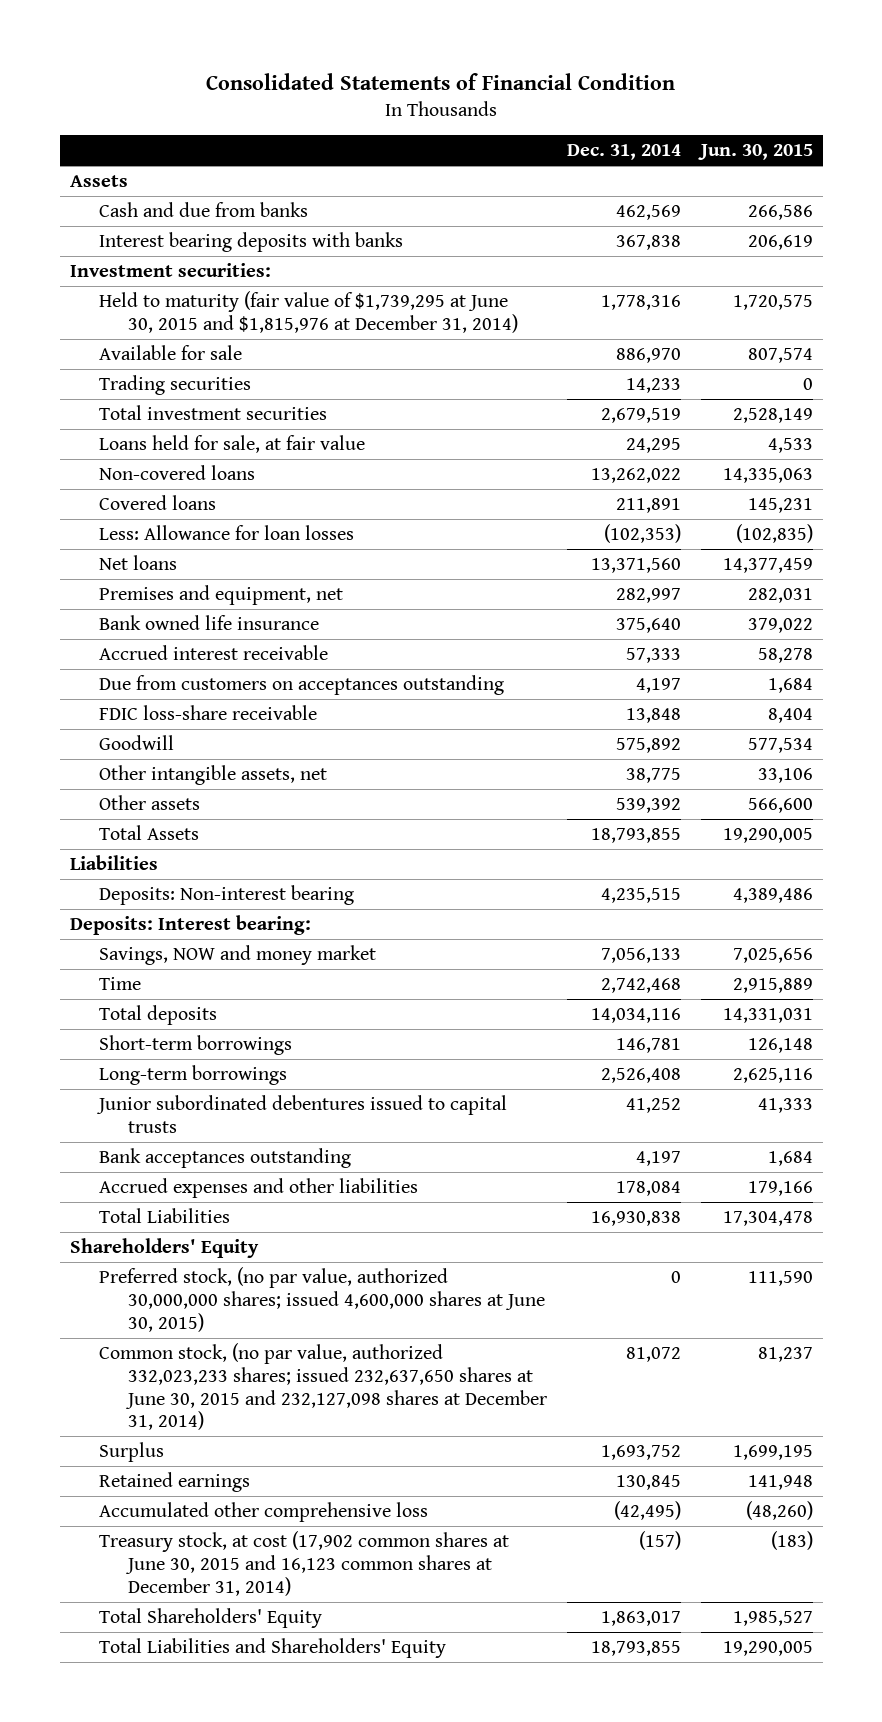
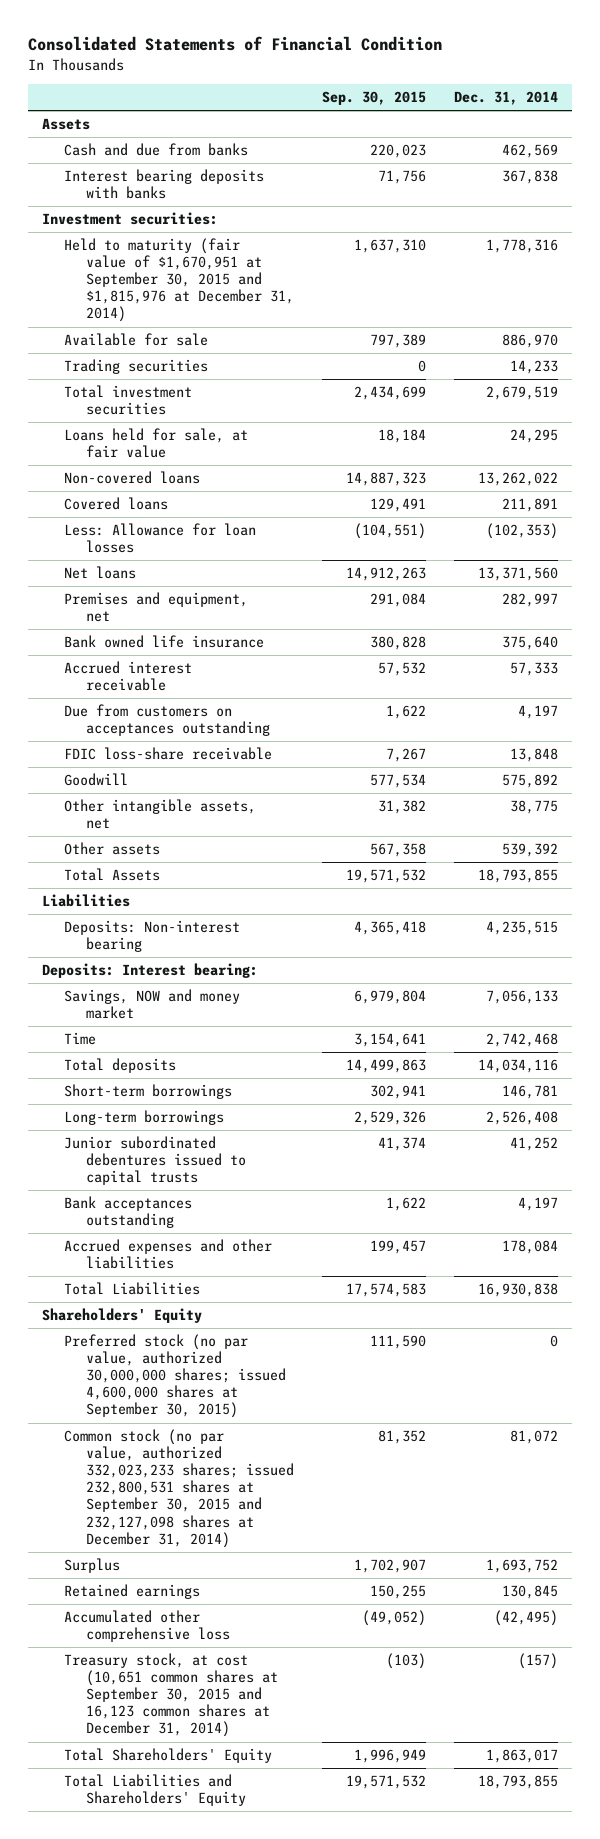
[697,144,813,161] Jun. 30, 2015 -> none
none -> [321,91,426,106] Sep. 30, 2015
[98,291,518,333] Held to maturity (fair value of $1,739,295 at June 30, 2015 and $1,815,976 at December 31, 2014) -> [63,238,294,323] Held to maturity (fair value of $1,670,951 at September 30, 2015 and $1,815,976 at December 31, 2014)
[98,1267,545,1332] Preferred stock, (no par value, authorized 30,000,000 shares; issued 4,600,000 shares at June 30, 2015) -> [63,1334,286,1419] Preferred stock (no par value, authorized 30,000,000 shares; issued 4,600,000 shares at September 30, 2015)
[98,1343,547,1431] Common stock, (no par value, authorized 332,023,233 shares; issued 232,637,650 shares at June 30, 2015 and 232,127,098 shares at December 31, 2014) -> [63,1429,294,1548] Common stock (no par value, authorized 332,023,233 shares; issued 232,800,531 shares at September 30, 2015 and 232,127,098 shares at December 31, 2014)
[98,1531,509,1596] Treasury stock, at cost (17,902 common shares at June 30, 2015 and 16,123 common shares at December 31, 2014) -> [63,1653,278,1738] Treasury stock, at cost (10,651 common shares at September 30, 2015 and 16,123 common shares at December 31, 2014)

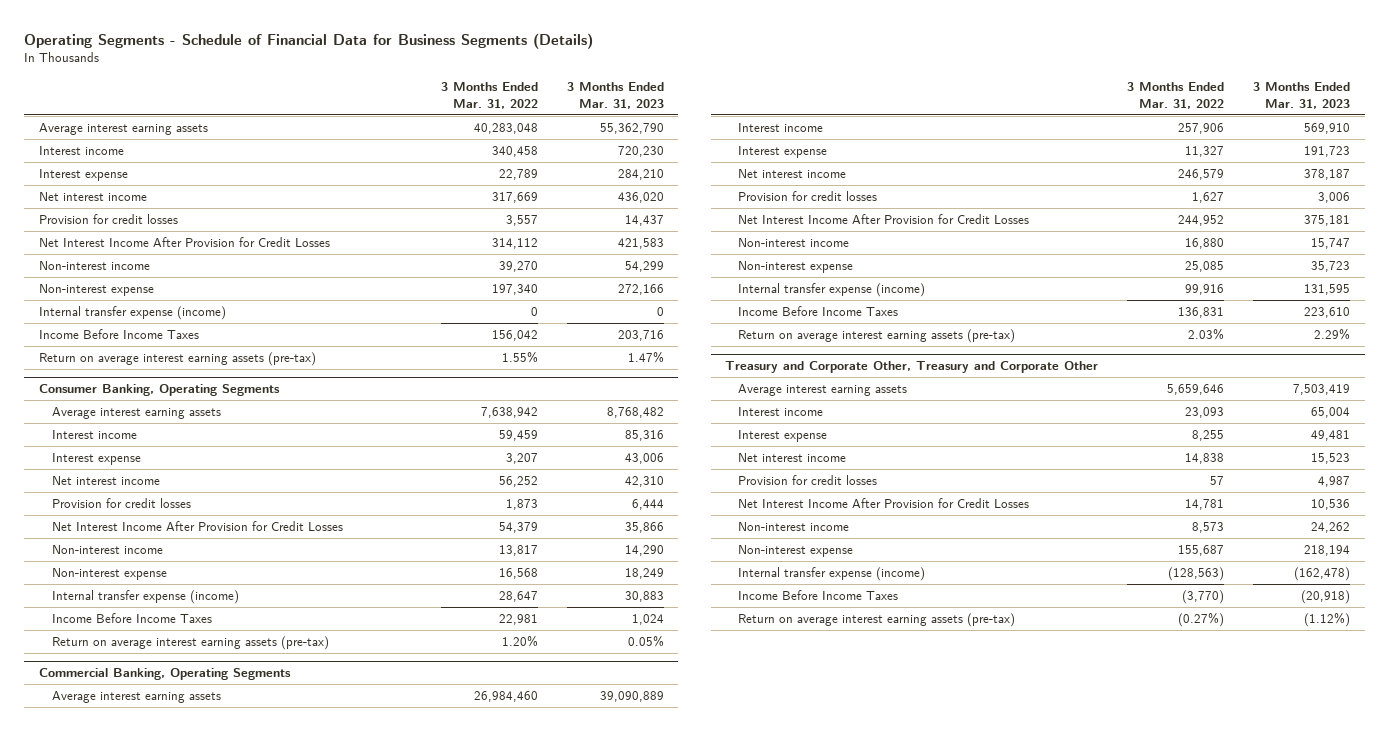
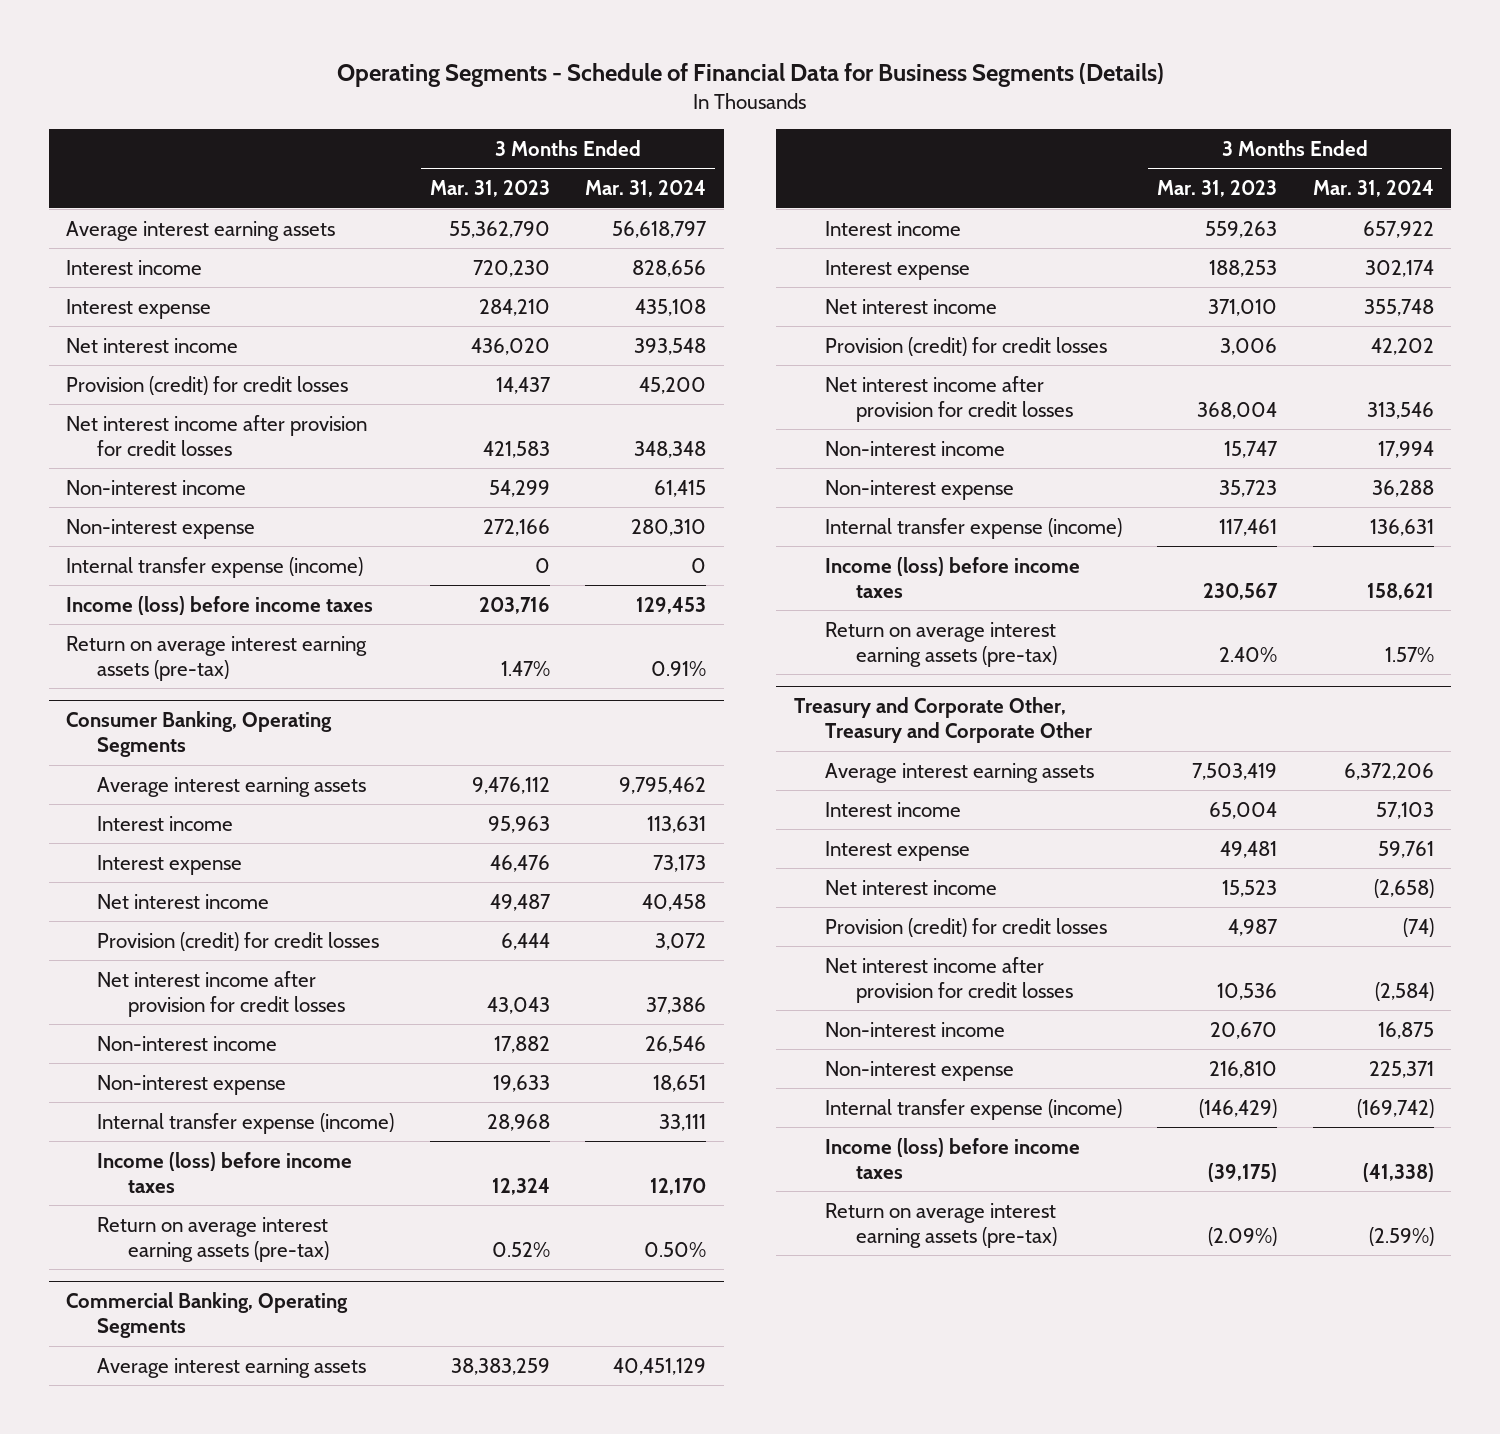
[440,82,538,109] 3 Months Ended Mar. 31, 2022 -> none
none -> [585,180,707,198] Mar. 31, 2024
[38,213,178,224] Provision for credit losses -> [66,375,349,395] Provision (credit) for credit losses
[38,236,330,247] Net Interest Income After Provision for Credit Losses -> [66,414,368,456] Net interest income after provision for credit losses
[38,328,199,339] Income Before Income Taxes -> [66,595,374,615] Income (loss) before income taxes
[606,406,664,418] 8,768,482 -> [471,776,550,794] 9,476,112
[624,429,664,441] 85,316 -> [487,815,550,833] 95,963
[624,452,664,464] 43,006 -> [489,854,550,872] 46,476
[624,475,664,487] 42,310 -> [489,893,551,911] 49,487
[51,497,191,508] Provision for credit losses -> [97,931,380,951] Provision (credit) for credit losses
[51,520,343,531] Net Interest Income After Provision for Credit Losses -> [97,970,346,1017] Net interest income after provision for credit losses
[624,521,664,533] 35,866 -> [486,996,550,1014] 43,043
[624,544,664,556] 14,290 -> [493,1035,550,1053] 17,882
[624,567,664,579] 18,249 -> [492,1074,550,1092] 19,633
[624,590,664,602] 30,883 -> [486,1113,550,1131] 28,968
[51,612,212,623] Income Before Income Taxes -> [97,1151,353,1193] Income (loss) before income taxes
[631,613,664,625] 1,024 -> [491,1177,550,1195] 12,324
[627,634,664,647] 0.05% -> [491,1241,550,1257] 0.52%
[599,690,664,702] 39,090,889 -> [450,1357,550,1375] 38,383,259
[1304,122,1351,134] 569,910 -> [1205,220,1278,238] 559,263
[1304,145,1351,157] 191,723 -> [1209,259,1278,277] 188,253
[1304,168,1351,180] 378,187 -> [1208,298,1278,316] 371,010
[738,190,878,201] Provision for credit losses -> [824,336,1107,356] Provision (credit) for credit losses
[738,213,1030,224] Net Interest Income After Provision for Credit Losses -> [824,375,1073,422] Net interest income after provision for credit losses
[1304,214,1351,226] 375,181 -> [1197,401,1278,419] 368,004
[1304,283,1351,295] 131,595 -> [1219,518,1278,536] 117,461
[738,305,899,316] Income Before Income Taxes -> [824,556,1080,598] Income (loss) before income taxes
[1304,306,1351,318] 223,610 -> [1203,582,1279,600] 230,567
[1314,327,1351,340] 2.29% -> [1219,646,1278,662] 2.40%
[738,474,878,485] Provision for credit losses -> [824,917,1107,937] Provision (credit) for credit losses
[738,497,1030,508] Net Interest Income After Provision for Credit Losses -> [824,956,1073,1003] Net interest income after provision for credit losses
[1311,521,1351,533] 24,262 -> [1210,1021,1278,1039] 20,670
[1304,544,1351,556] 218,194 -> [1209,1060,1278,1078] 216,810
[1294,566,1351,581] (162,478) -> [1199,1098,1278,1118] (146,429)
[738,589,899,600] Income Before Income Taxes -> [824,1137,1080,1179] Income (loss) before income taxes
[1301,589,1351,604] (20,918) -> [1208,1162,1278,1182] (39,175)
[1304,611,1351,627] (1.12%) -> [1208,1226,1278,1246] (2.09%)

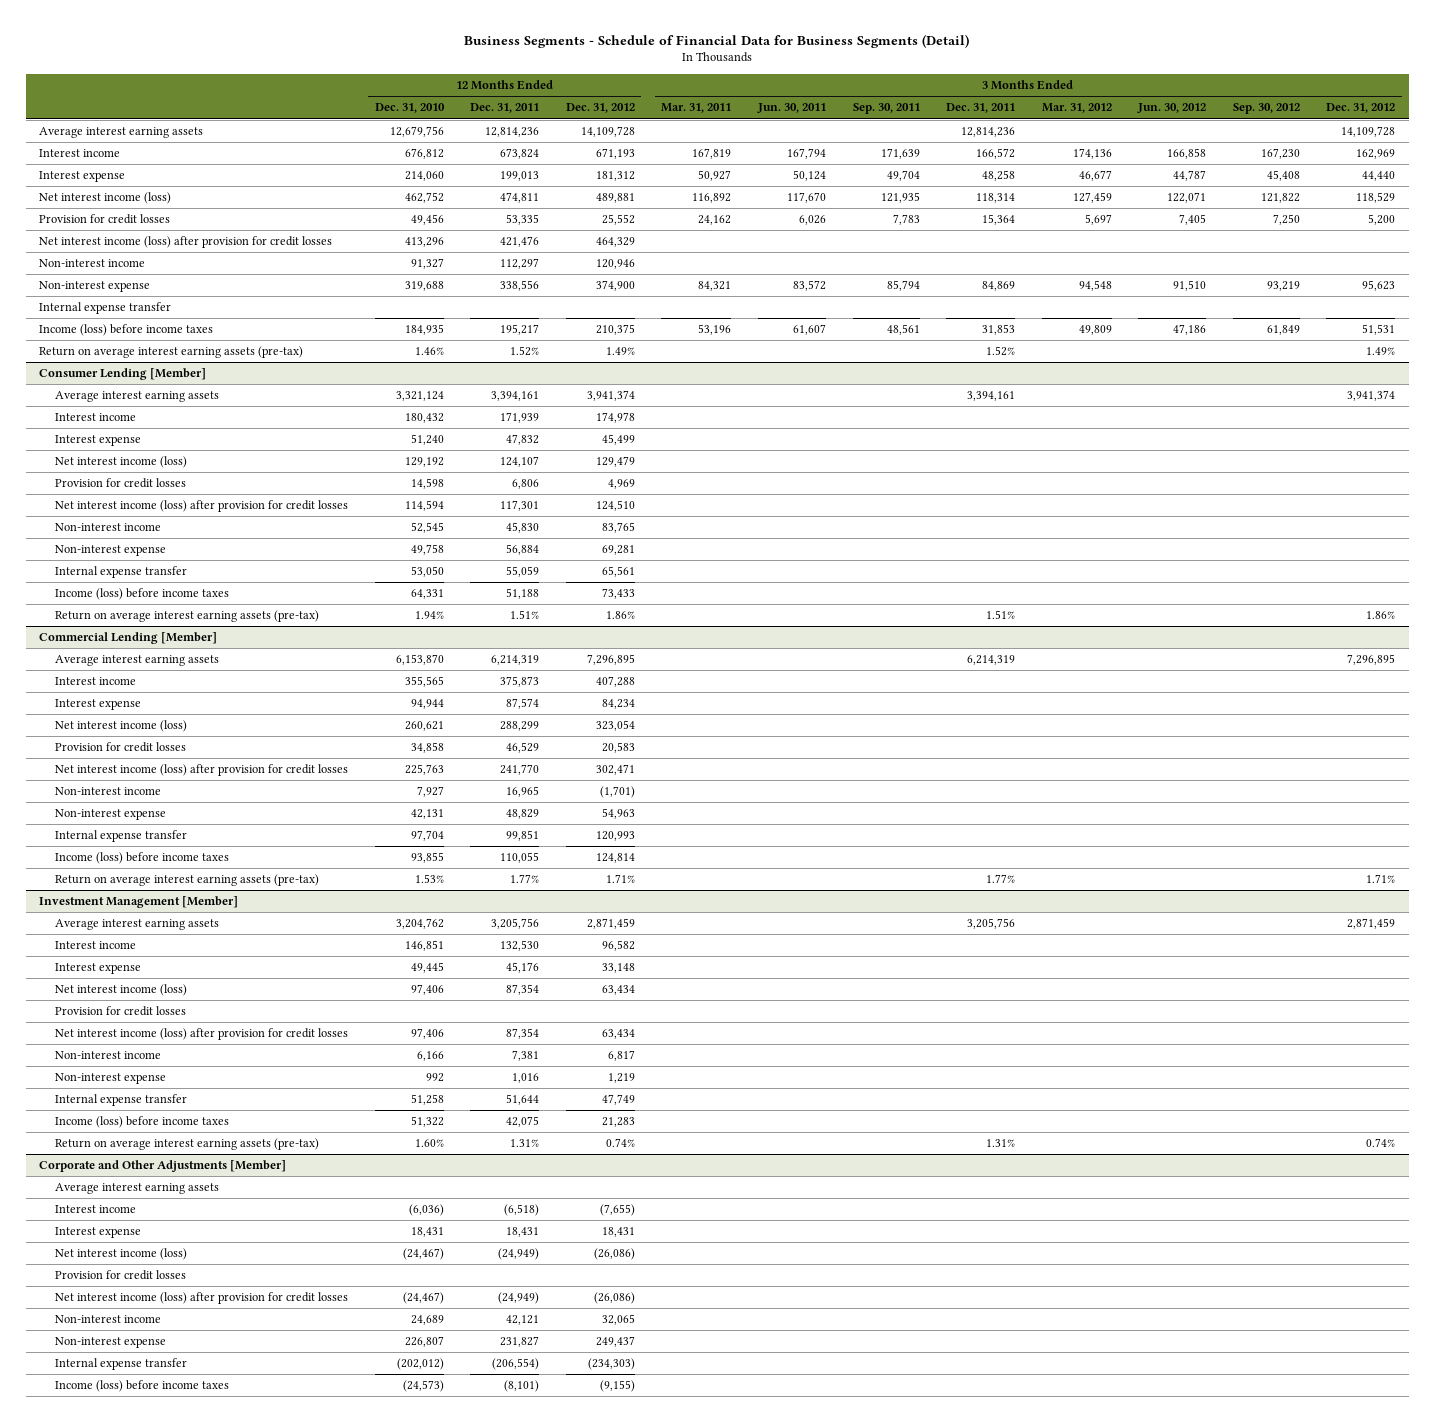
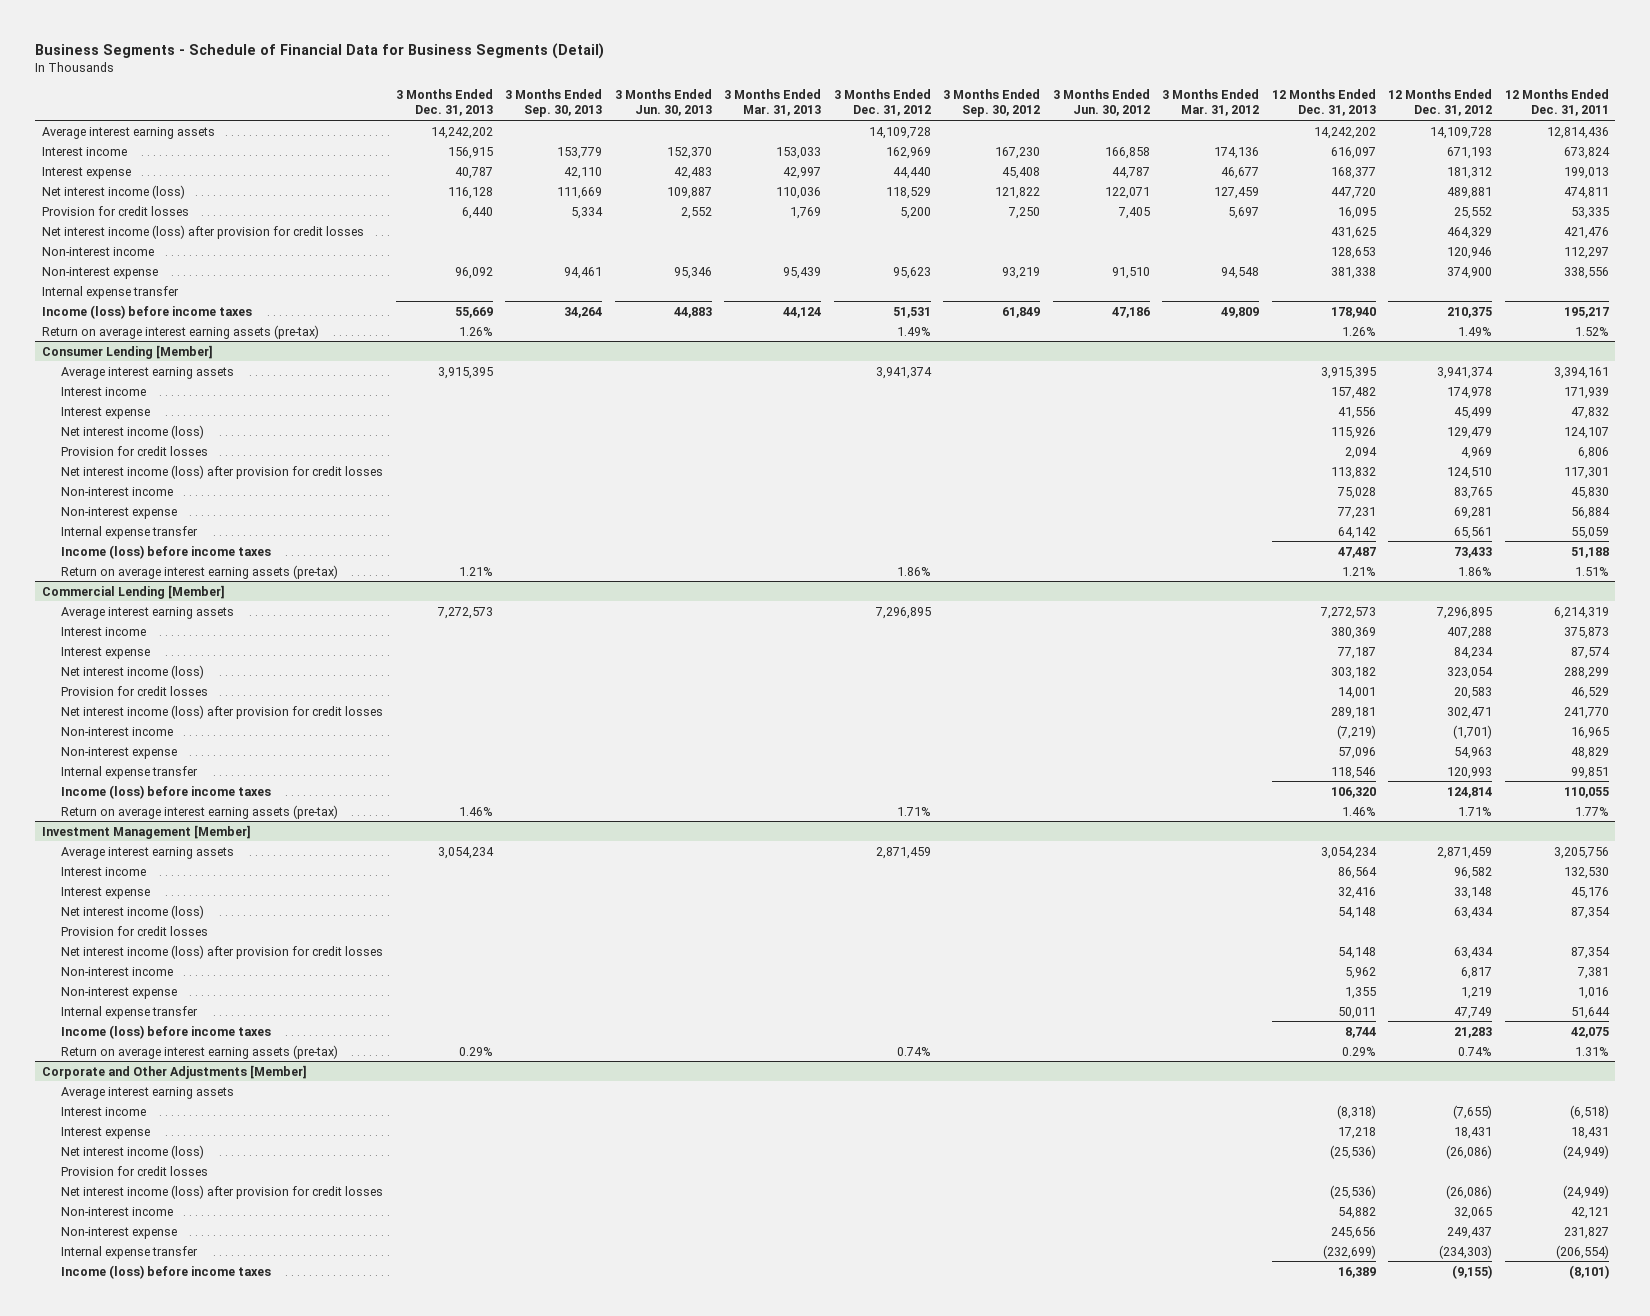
[374,103,445,114] Dec. 31, 2010 -> none
[661,103,732,114] Mar. 31, 2011 -> none
[756,103,826,114] Jun. 30, 2011 -> none
[852,103,920,115] Sep. 30, 2011 -> none
[946,103,1016,114] Dec. 31, 2011 -> none
none -> [395,88,493,117] 3 Months Ended Dec. 31, 2013
none -> [505,88,603,118] 3 Months Ended Sep. 30, 2013
none -> [614,88,712,117] 3 Months Ended Jun. 30, 2013
none -> [724,88,822,117] 3 Months Ended Mar. 31, 2013
none -> [1271,88,1376,117] 12 Months Ended Dec. 31, 2013
[485,127,540,138] 12,814,236 -> [1546,126,1609,139] 12,814,436

